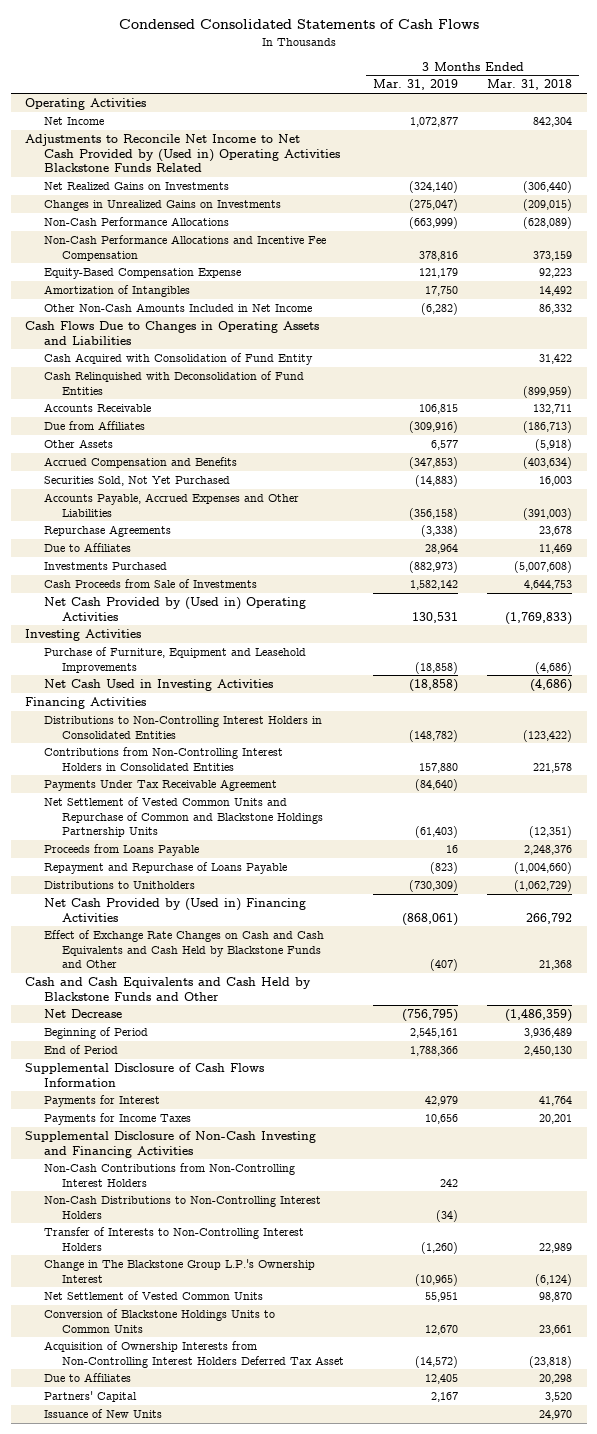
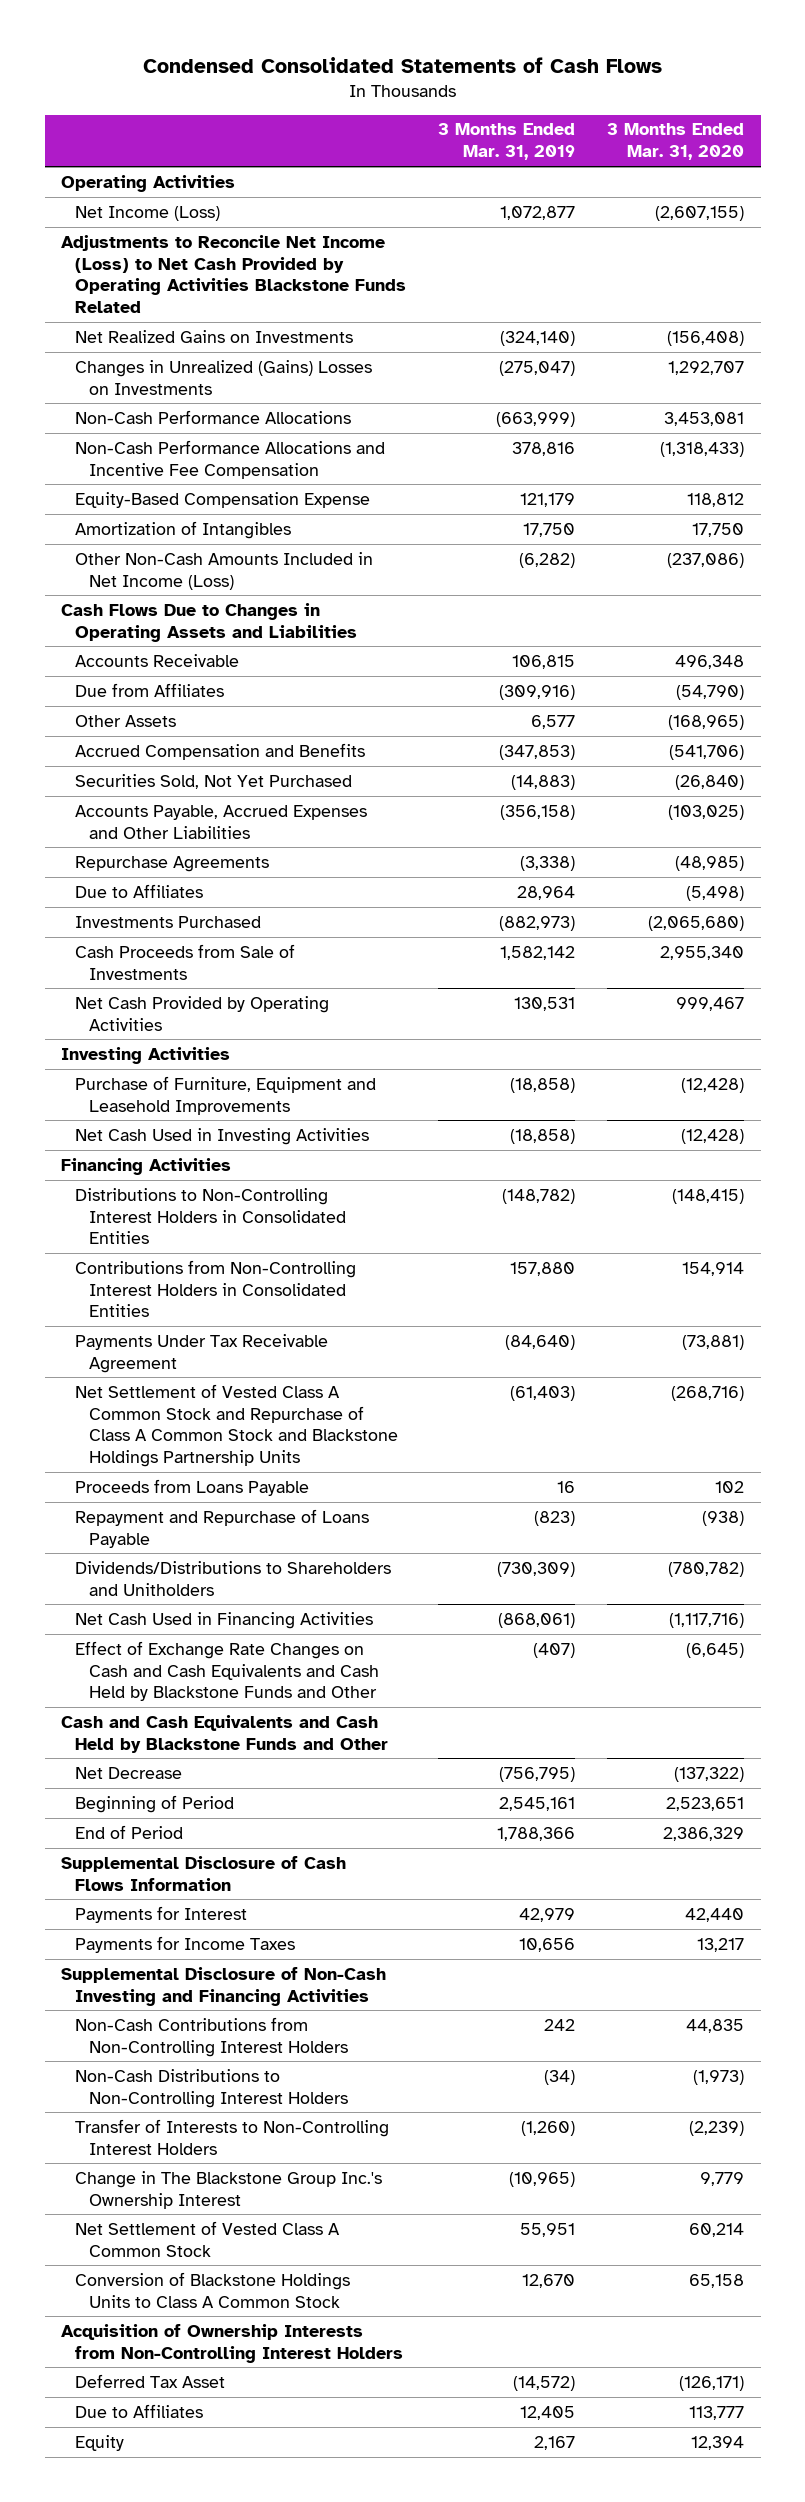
[487,79,573,91] Mar. 31, 2018 -> none
none -> [607,123,745,161] 3 Months Ended Mar. 31, 2020
[43,116,104,125] Net Income -> [74,205,220,221] Net Income (Loss)
[25,133,340,173] Adjustments to Reconcile Net Income to Net Cash Provided by (Used in) Operating Activities Blackstone Funds Related -> [61,234,406,314] Adjustments to Reconcile Net Income (Loss) to Net Cash Provided by Operating Activities Blackstone Funds Related
[43,199,281,211] Changes in Unrealized Gains on Investments -> [74,359,372,395] Changes in Unrealized (Gains) Losses on Investments
[43,302,312,312] Other Non-Cash Amounts Included in Net Income -> [74,551,373,590] Other Non-Cash Amounts Included in Net Income (Loss)
[43,352,313,365] Cash Acquired with Consolidation of Fund Entity -> none
[43,370,304,395] Cash Relinquished with Deconsolidation of Fund Entities -> none
[43,596,306,621] Net Cash Provided by (Used in) Operating Activities -> [74,995,329,1031] Net Cash Provided by Operating Activities
[43,796,324,838] Net Settlement of Vested Common Units and Repurchase of Common and Blackstone Holdings Partnership Units -> [74,1383,398,1468] Net Settlement of Vested Class A Common Stock and Repurchase of Class A Common Stock and Blackstone Holdings Partnership Units
[43,880,195,889] Distributions to Unitholders -> [74,1560,391,1596] Dividends/Distributions to Shareholders and Unitholders
[43,897,306,922] Net Cash Provided by (Used in) Financing Activities -> [74,1611,373,1629] Net Cash Used in Financing Activities
[43,1258,315,1283] Change in The Blackstone Group L.P.'s Ownership Interest -> [74,2170,382,2209] Change in The Blackstone Group Inc.'s Ownership Interest
[43,1290,263,1300] Net Settlement of Vested Common Units -> [74,2220,340,2257] Net Settlement of Vested Class A Common Stock
[43,1308,275,1333] Conversion of Blackstone Holdings Units to Common Units -> [74,2271,350,2308] Conversion of Blackstone Holdings Units to Class A Common Stock
none -> [61,2323,403,2363] Acquisition of Ownership Interests from Non-Controlling Interest Holders
[43,1340,345,1368] Acquisition of Ownership Interests from Non-Controlling Interest Holders Deferred Tax Asset -> [74,2373,225,2388] Deferred Tax Asset
[43,1408,162,1418] Issuance of New Units -> none
[43,1390,137,1402] Partners' Capital -> [74,2434,124,2451] Equity

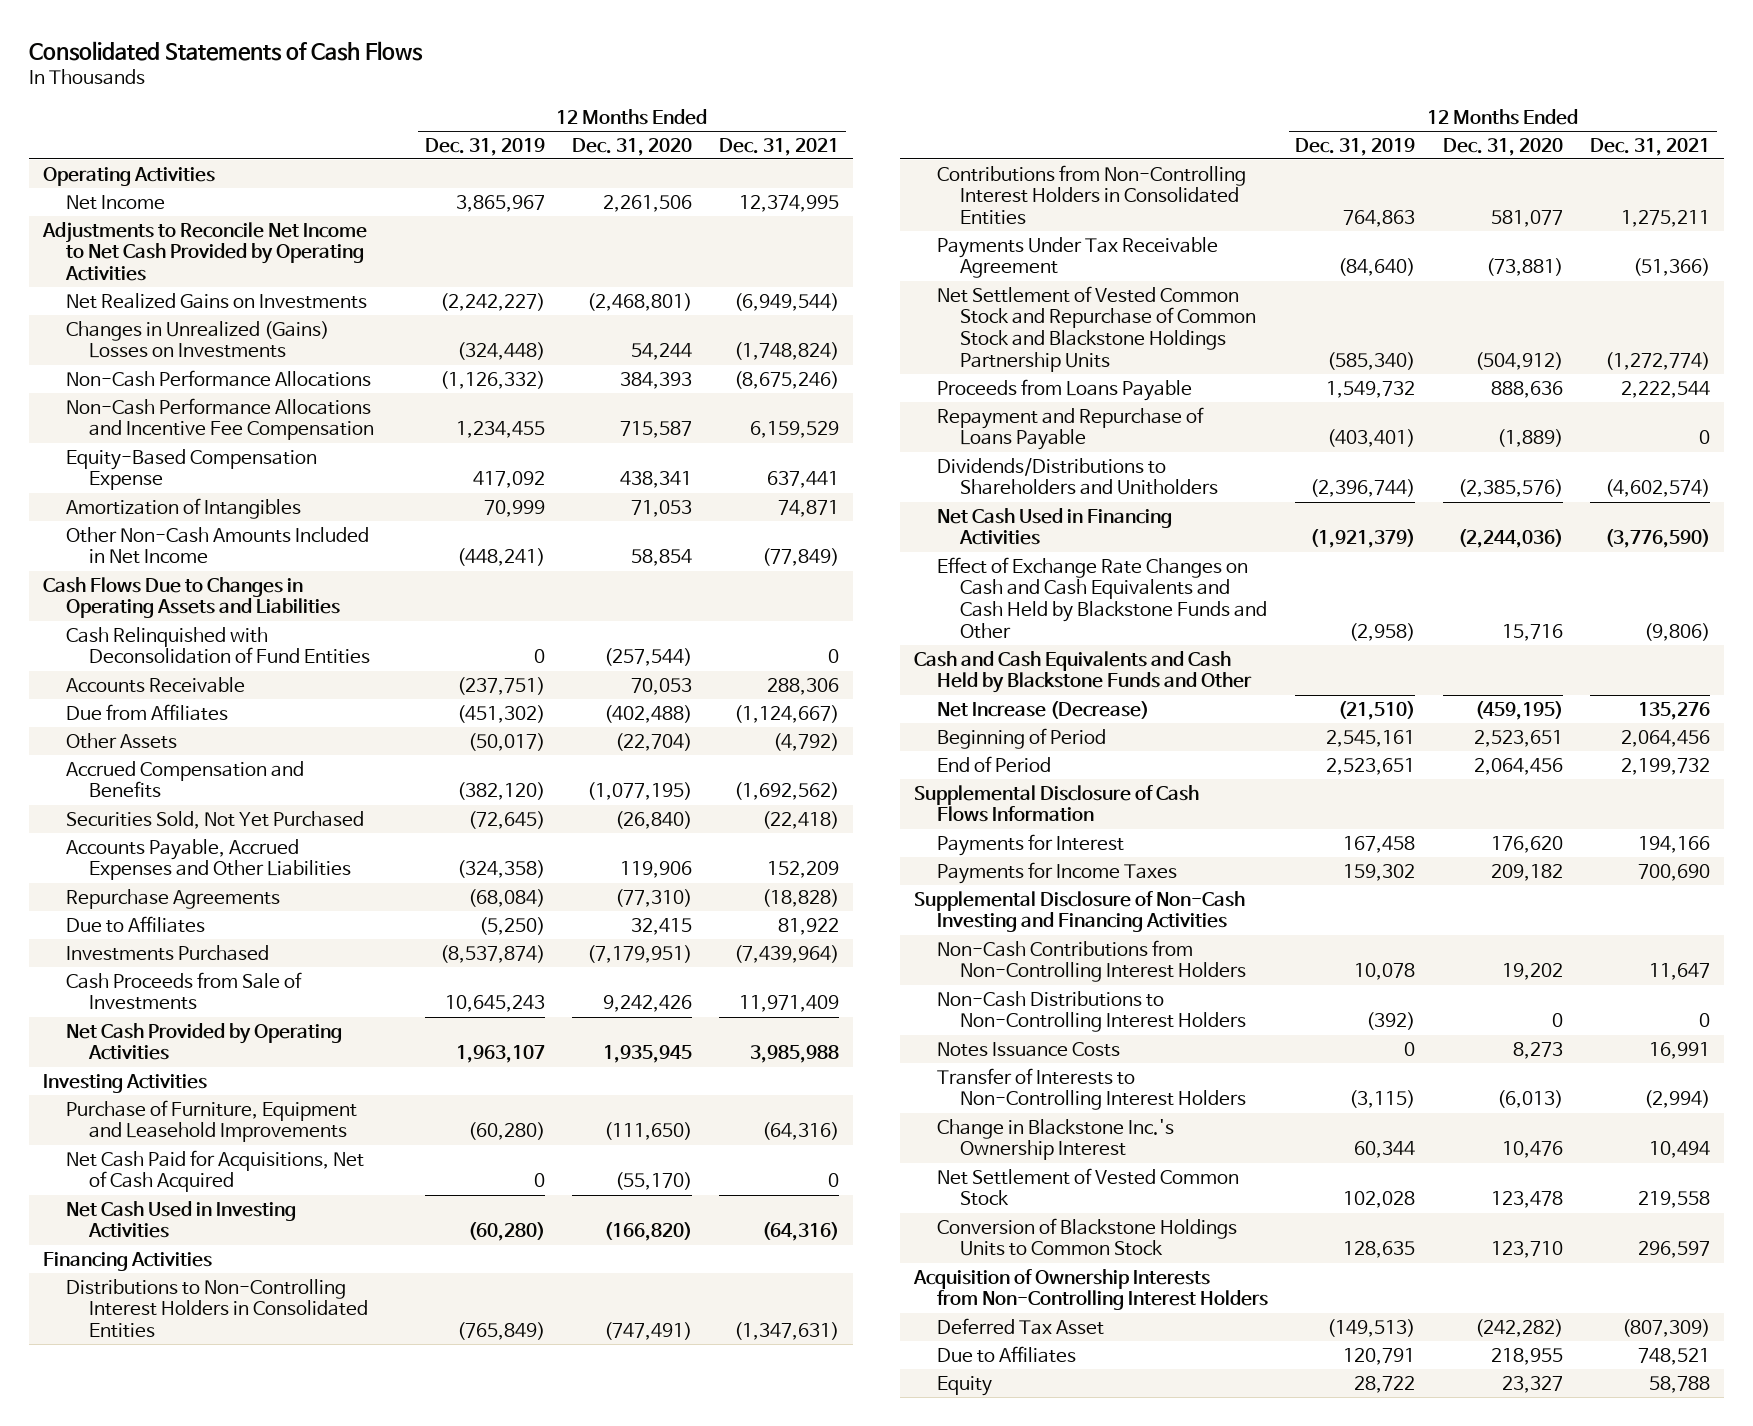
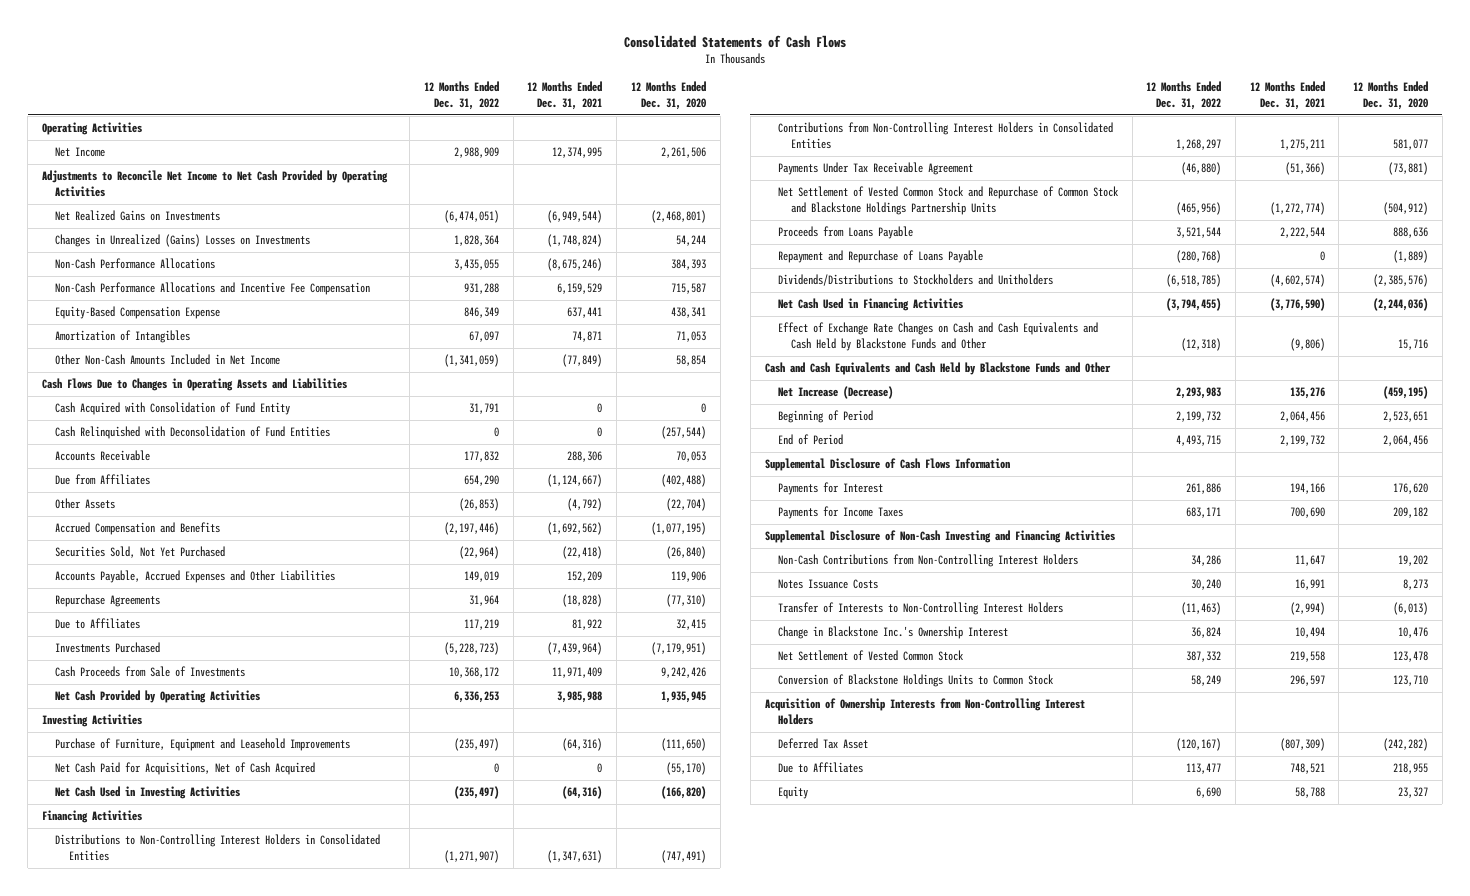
[424,137,545,156] Dec. 31, 2019 -> none
none -> [423,81,499,110] 12 Months Ended Dec. 31, 2022
none -> [55,402,291,416] Cash Acquired with Consolidation of Fund Entity
[937,457,1219,496] Dividends/Distributions to Shareholders and Unitholders -> [777,274,1053,287] Dividends/Distributions to Stockholders and Unitholders
[937,990,1247,1033] Non-Cash Distributions to Non-Controlling Interest Holders -> none

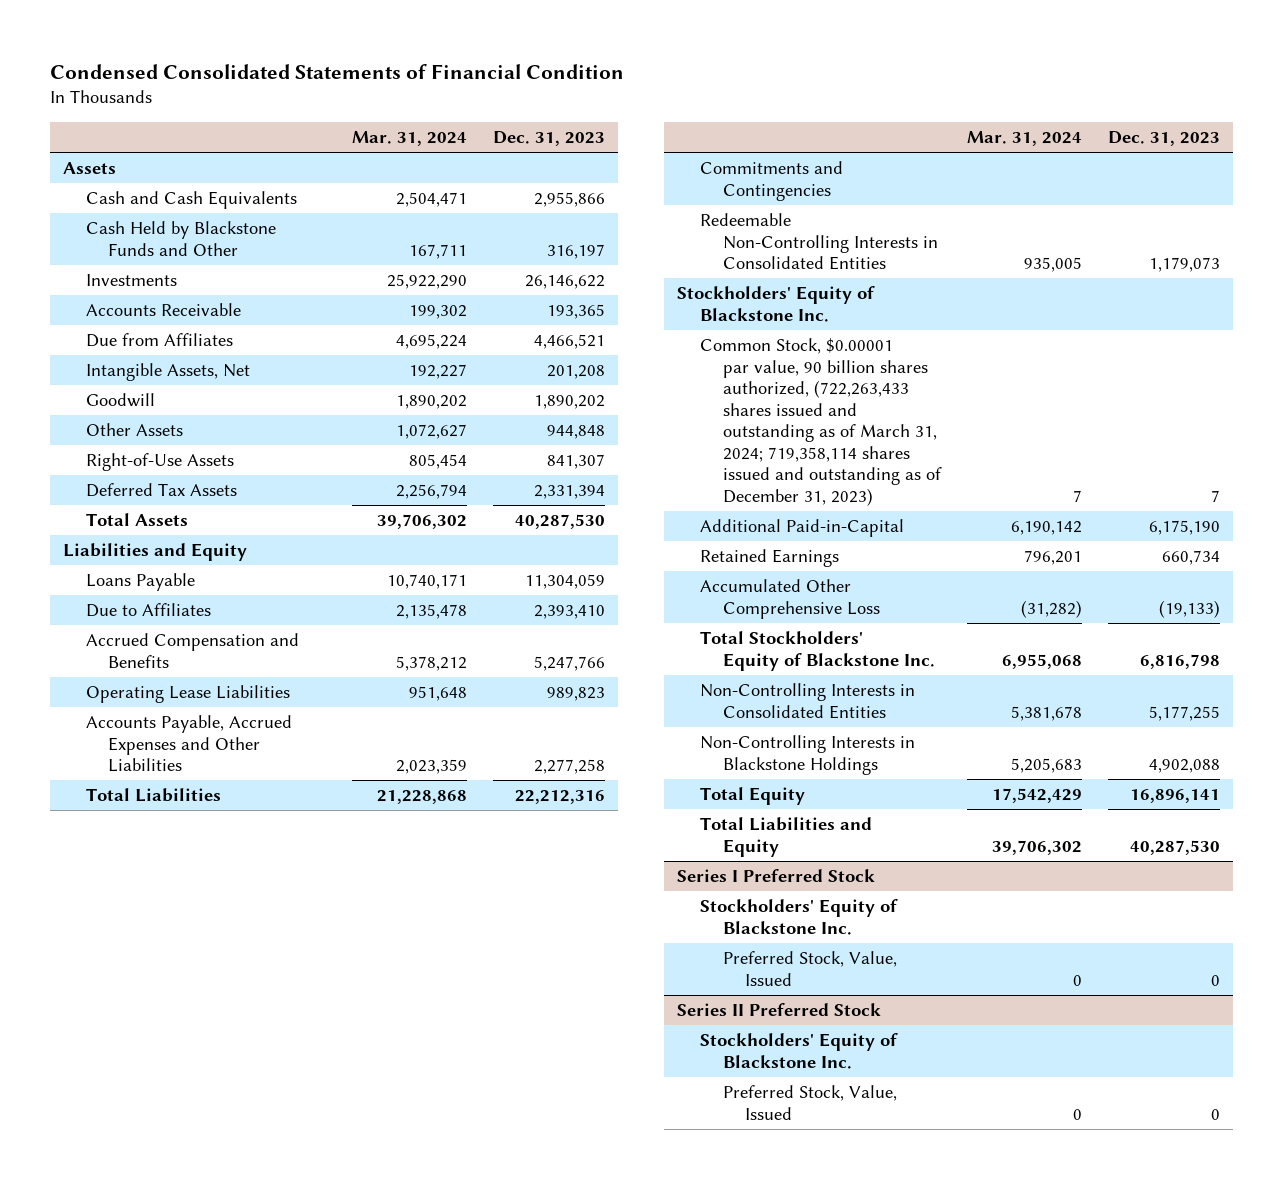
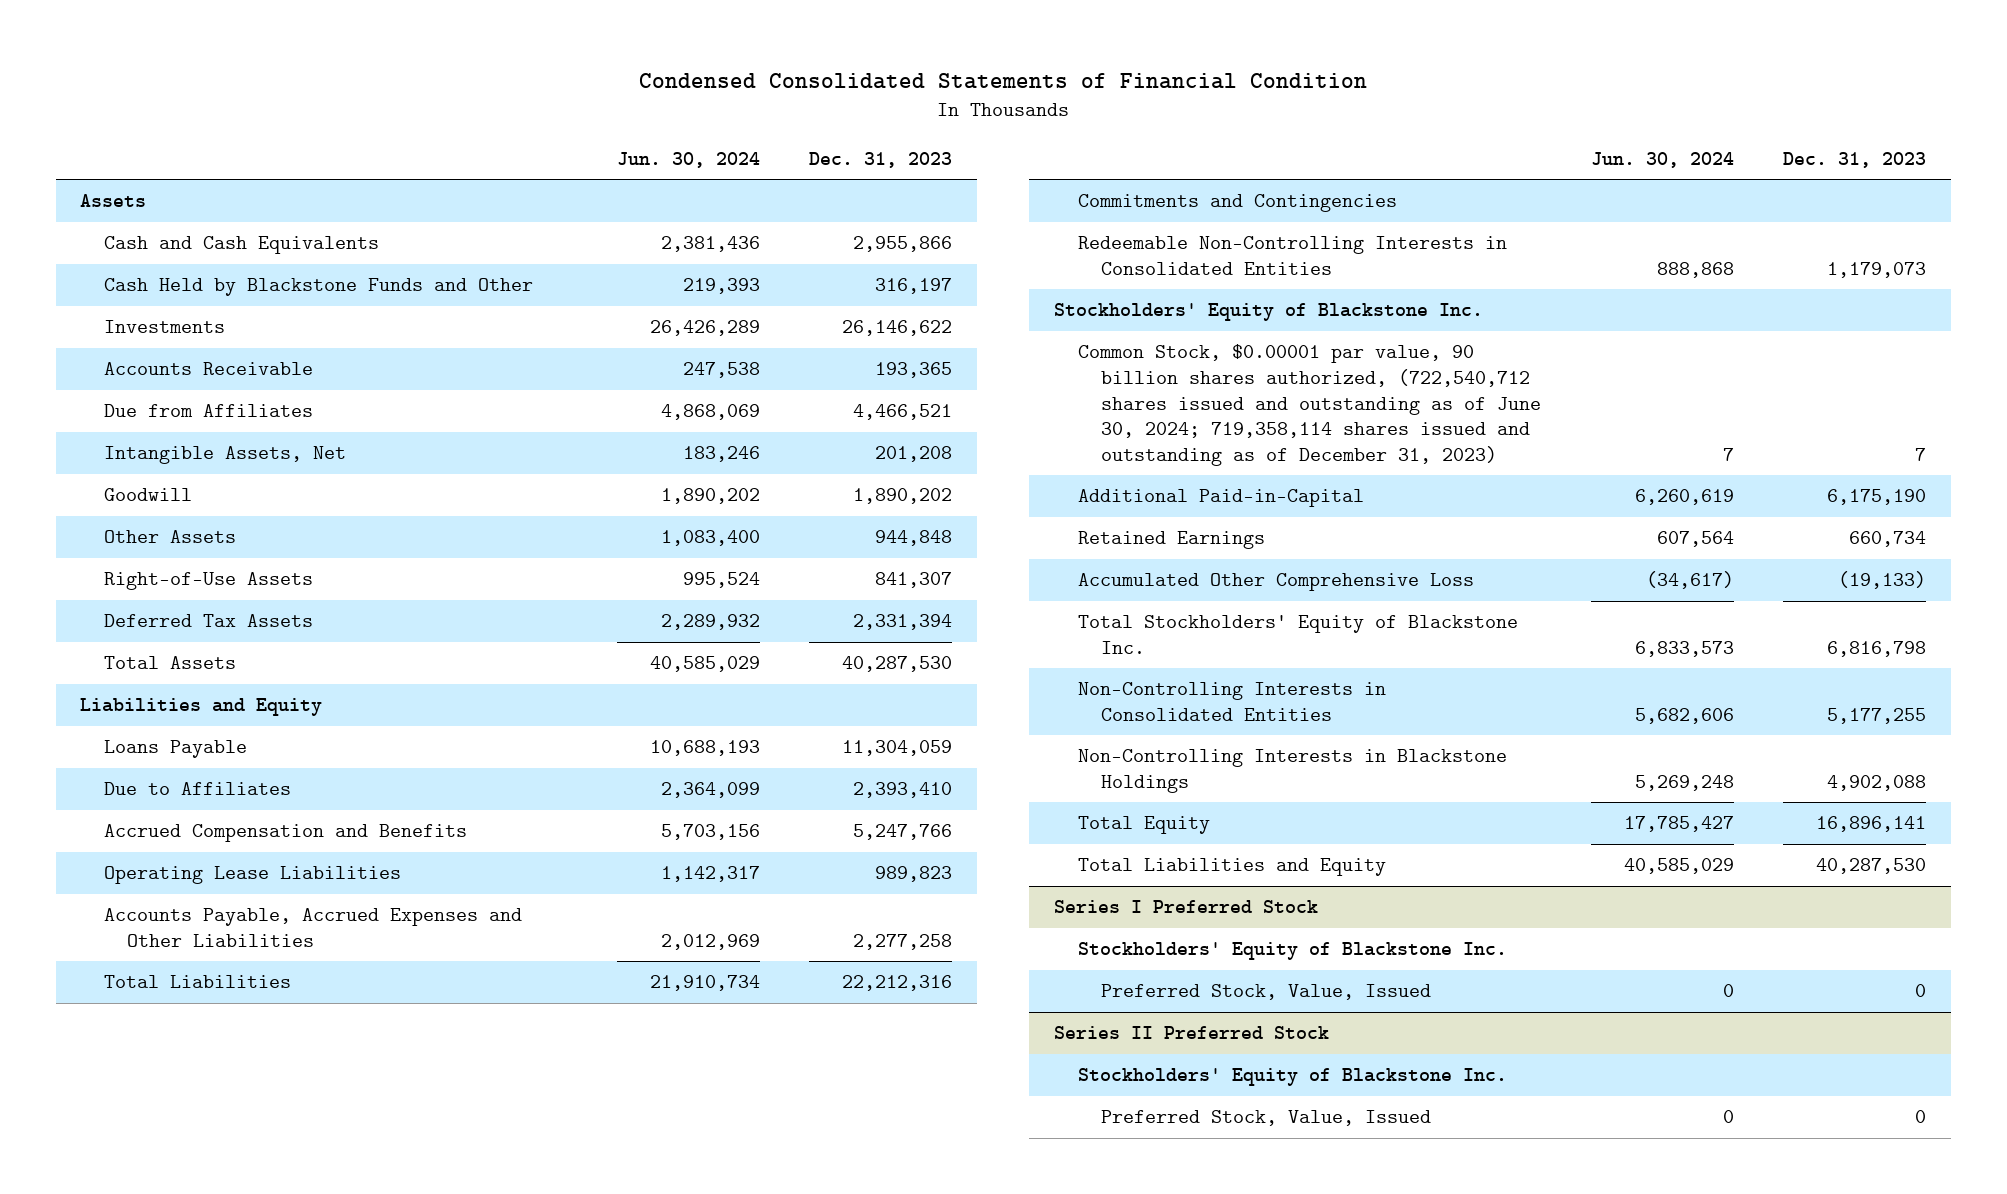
[352,131,468,147] Mar. 31, 2024 -> none
none -> [616,151,760,168] Jun. 30, 2024
[700,338,942,506] Common Stock, $0.00001 par value, 90 billion shares authorized, (722,263,433 shares issued and outstanding as of March 31, 2024; 719,358,114 shares issued and outstanding as of December 31, 2023) -> [1077,344,1541,466] Common Stock, $0.00001 par value, 90 billion shares authorized, (722,540,712 shares issued and outstanding as of June 30, 2024; 719,358,114 shares issued and outstanding as of December 31, 2023)

